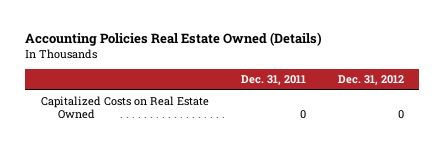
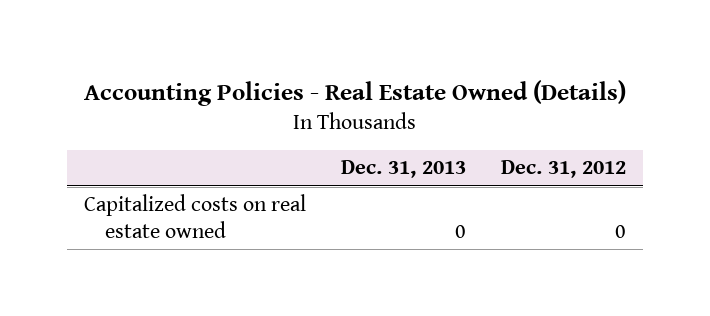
[25,31,323,46] Accounting Policies Real Estate Owned (Details) -> [83,79,626,106] Accounting Policies - Real Estate Owned (Details)
[240,75,306,86] Dec. 31, 2011 -> none
none -> [340,160,466,179] Dec. 31, 2013
[41,96,210,120] Capitalized Costs on Real Estate Owned -> [84,194,307,238] Capitalized costs on real estate owned

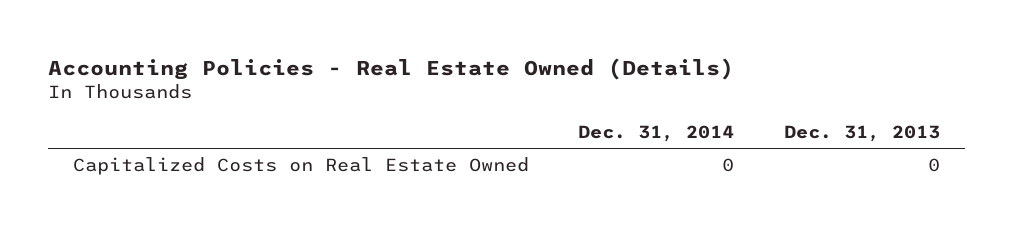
[500,160,626,179] Dec. 31, 2012 -> none
none -> [578,124,735,142] Dec. 31, 2014
[84,194,307,238] Capitalized costs on real estate owned -> [72,157,529,176] Capitalized Costs on Real Estate Owned

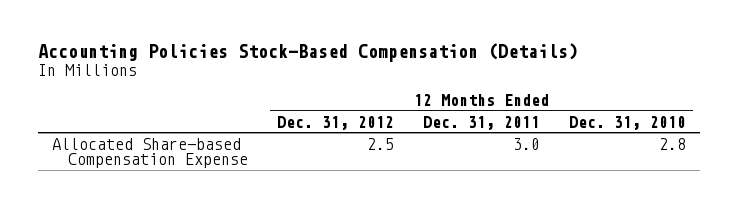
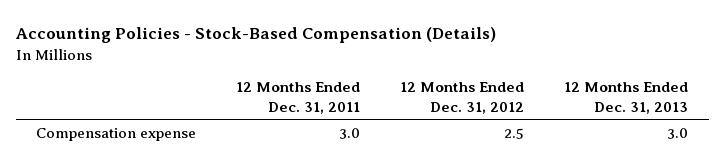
[37,43,578,63] Accounting Policies Stock-Based Compensation (Details) -> [15,27,497,44] Accounting Policies - Stock-Based Compensation (Details)
[569,115,687,130] Dec. 31, 2010 -> none
none -> [564,82,689,114] 12 Months Ended Dec. 31, 2013
[52,137,249,169] Allocated Share-based Compensation Expense -> [36,127,197,141] Compensation expense

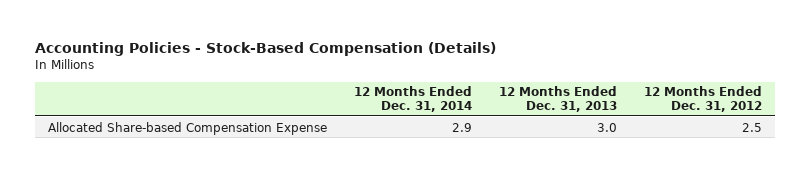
[236,82,361,114] 12 Months Ended Dec. 31, 2011 -> none
none -> [353,86,472,113] 12 Months Ended Dec. 31, 2014
[36,127,197,141] Compensation expense -> [47,121,327,135] Allocated Share-based Compensation Expense

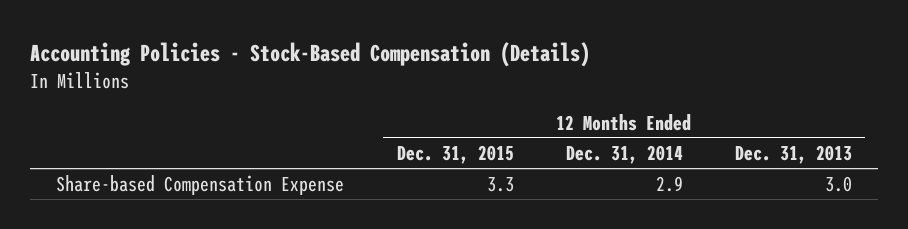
[643,86,762,113] 12 Months Ended Dec. 31, 2012 -> none
none -> [396,145,514,165] Dec. 31, 2015
[47,121,327,135] Allocated Share-based Compensation Expense -> [56,175,345,196] Share-based Compensation Expense

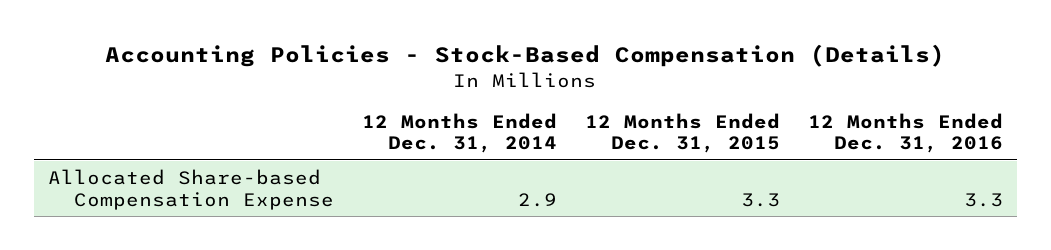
[735,145,853,165] Dec. 31, 2013 -> none
none -> [807,112,1003,154] 12 Months Ended Dec. 31, 2016
[56,175,345,196] Share-based Compensation Expense -> [48,168,334,210] Allocated Share-based Compensation Expense

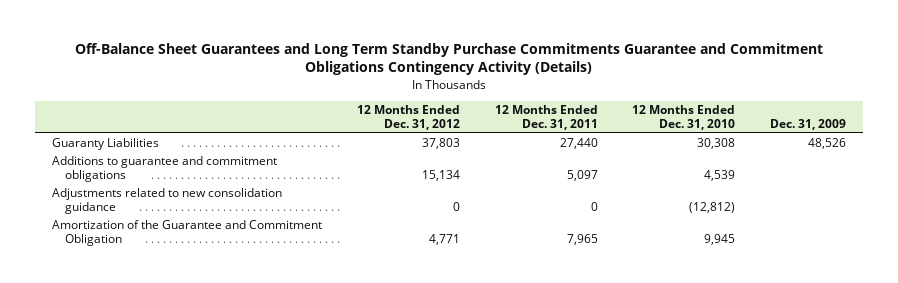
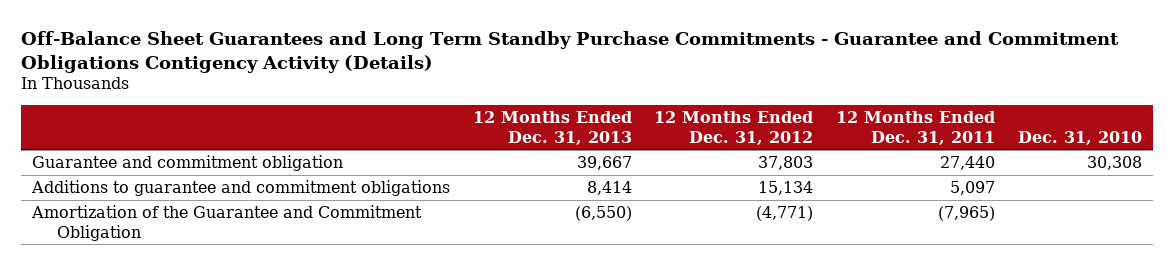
[75,42,824,76] Off-Balance Sheet Guarantees and Long Term Standby Purchase Commitments Guarantee and Commitment Obligations Contingency Activity (Details) -> [20,30,1119,73] Off-Balance Sheet Guarantees and Long Term Standby Purchase Commitments - Guarantee and Commitment Obligations Contigency Activity (Details)
[632,104,736,130] 12 Months Ended Dec. 31, 2010 -> none
[770,118,847,130] Dec. 31, 2009 -> none
none -> [472,110,632,145] 12 Months Ended Dec. 31, 2013
none -> [1017,130,1142,145] Dec. 31, 2010
[52,138,160,151] Guaranty Liabilities -> [32,154,344,171] Guarantee and commitment obligation
[52,188,283,215] Adjustments related to new consolidation guidance -> none
[429,234,461,246] 4,771 -> [756,205,814,221] (4,771)
[566,234,598,246] 7,965 -> [937,205,995,221] (7,965)

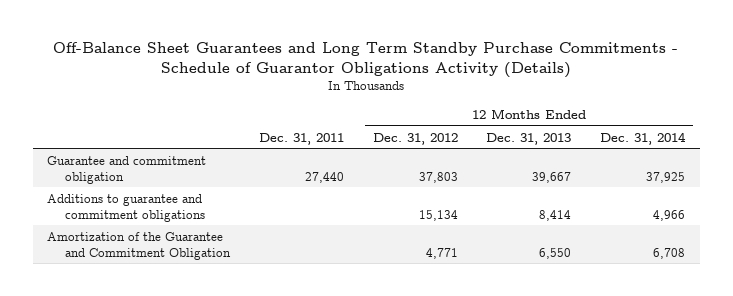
[20,30,1119,73] Off-Balance Sheet Guarantees and Long Term Standby Purchase Commitments - Guarantee and Commitment Obligations Contigency Activity (Details) -> [53,41,679,79] Off-Balance Sheet Guarantees and Long Term Standby Purchase Commitments - Schedule of Guarantor Obligations Activity (Details)
[835,110,995,145] 12 Months Ended Dec. 31, 2011 -> none
[1017,130,1142,145] Dec. 31, 2010 -> none
none -> [258,132,344,145] Dec. 31, 2011
none -> [600,131,687,145] Dec. 31, 2014
[574,205,632,221] (6,550) -> [539,247,572,259] 6,550
[756,205,814,221] (4,771) -> [425,247,458,259] 4,771

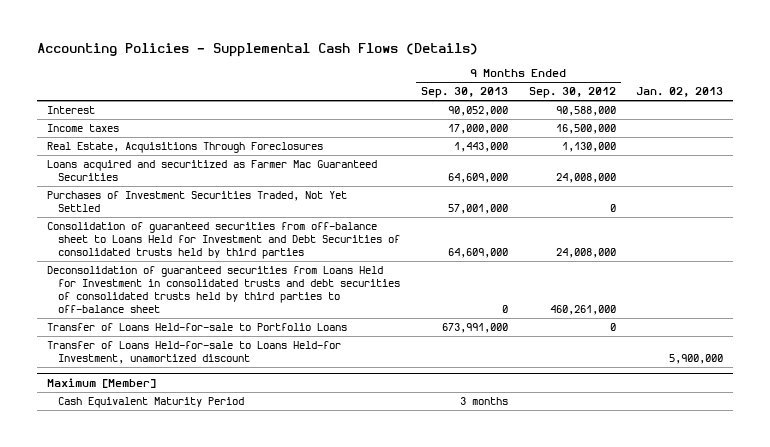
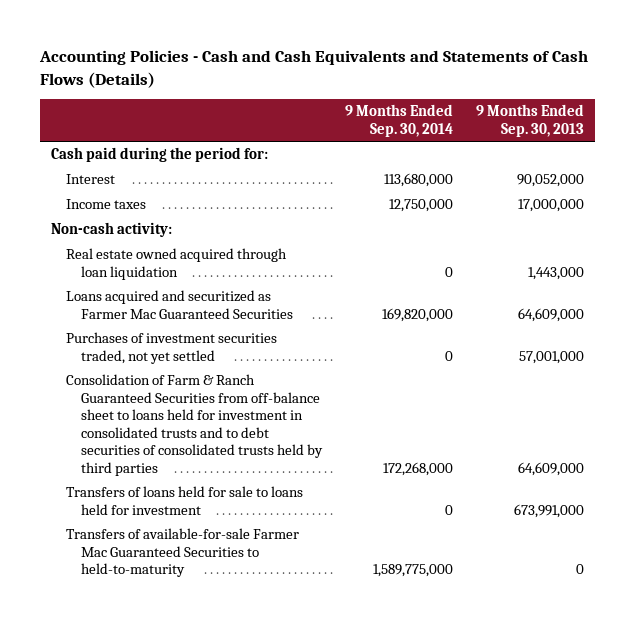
[36,43,478,58] Accounting Policies - Supplemental Cash Flows (Details) -> [38,50,588,88] Accounting Policies - Cash and Cash Equivalents and Statements of Cash Flows (Details)
[528,87,616,99] Sep. 30, 2012 -> none
[636,87,724,98] Jan. 02, 2013 -> none
none -> [344,104,453,137] 9 Months Ended Sep. 30, 2014
none -> [51,147,269,163] Cash paid during the period for:
none -> [51,222,173,238] Non-cash activity:
[47,142,324,154] Real Estate, Acquisitions Through Foreclosures -> [65,248,287,280] Real estate owned acquired through loan liquidation
[47,266,401,313] Deconsolidation of guaranteed securities from Loans Held for Investment in consolidated trusts and debt securities of consolidated trusts held by third parties to off-balance sheet -> none
[47,341,342,365] Transfer of Loans Held-for-sale to Loans Held-for Investment, unamortized discount -> none
[47,377,157,388] Maximum [Member] -> none
[58,397,245,409] Cash Equivalent Maturity Period -> none
[47,191,348,213] Purchases of Investment Securities Traded, Not Yet Settled -> [65,332,277,364] Purchases of investment securities traded, not yet settled
[47,222,401,259] Consolidation of guaranteed securities from off-balance sheet to Loans Held for Investment and Debt Securities of consolidated trusts held by third parties -> [65,374,323,476] Consolidation of Farm & Ranch Guaranteed Securities from off-balance sheet to loans held for investment in consolidated trusts and to debt securities of consolidated trusts held by third parties
[47,323,348,332] Transfer of Loans Held-for-sale to Portfolio Loans -> [65,486,303,515] Transfers of loans held for sale to loans held for investment
none -> [65,528,299,578] Transfers of available-for-sale Farmer Mac Guaranteed Securities to held-to-maturity

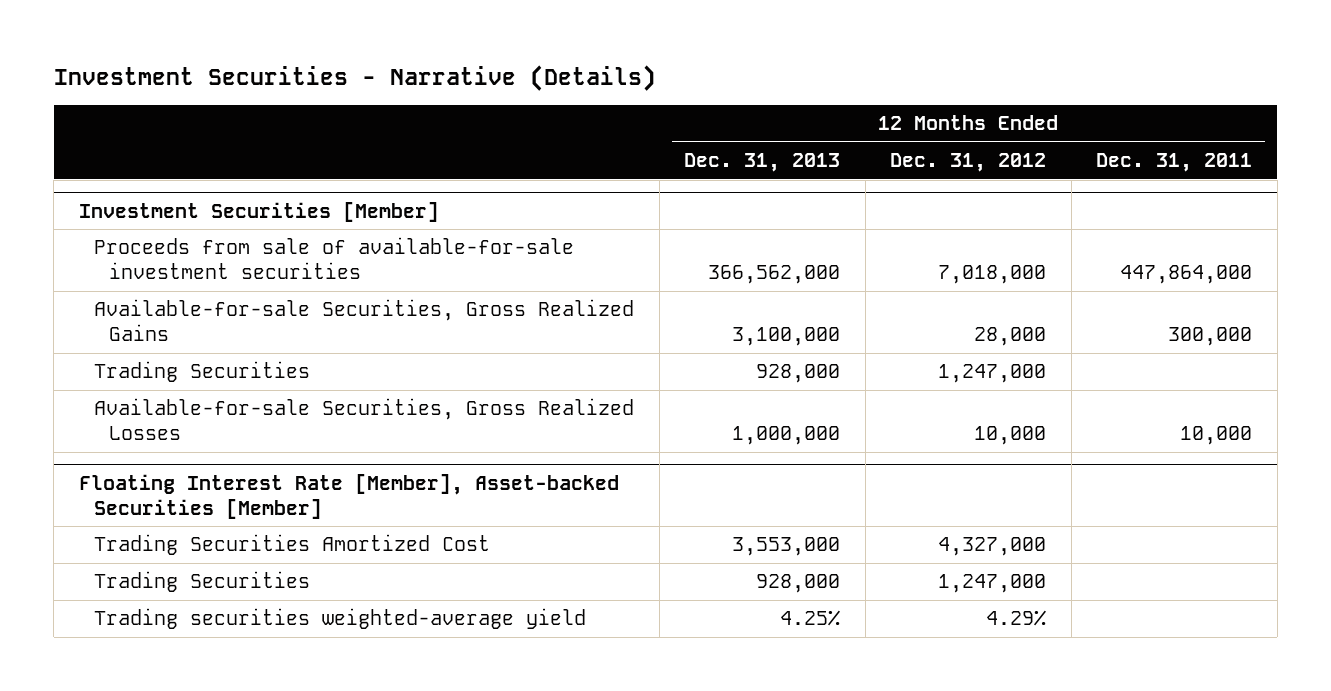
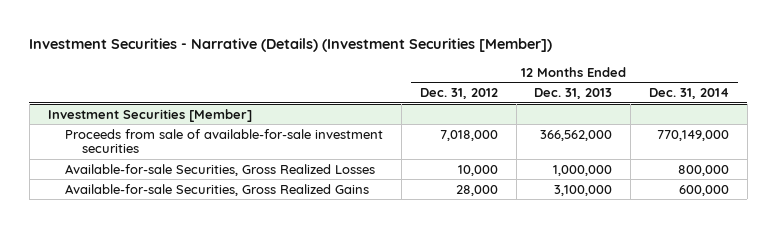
[53,64,656,91] Investment Securities - Narrative (Details) -> [29,38,553,53] Investment Securities - Narrative (Details) (Investment Securities [Member])
[1096,153,1253,173] Dec. 31, 2011 -> none
none -> [649,88,730,100] Dec. 31, 2014
[94,361,311,383] Trading Securities -> none
[79,473,620,519] Floating Interest Rate [Member], Asset-backed Securities [Member] -> none
[94,534,491,556] Trading Securities Amortized Cost -> none
[94,571,311,593] Trading Securities -> none
[94,608,587,630] Trading securities weighted-average yield -> none
[94,299,635,342] Available-for-sale Securities, Gross Realized Gains -> [65,183,370,196] Available-for-sale Securities, Gross Realized Gains

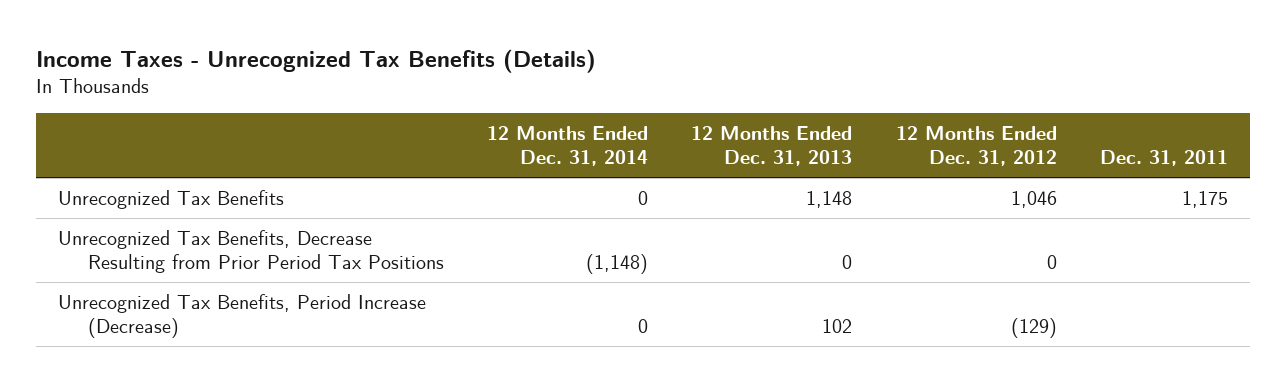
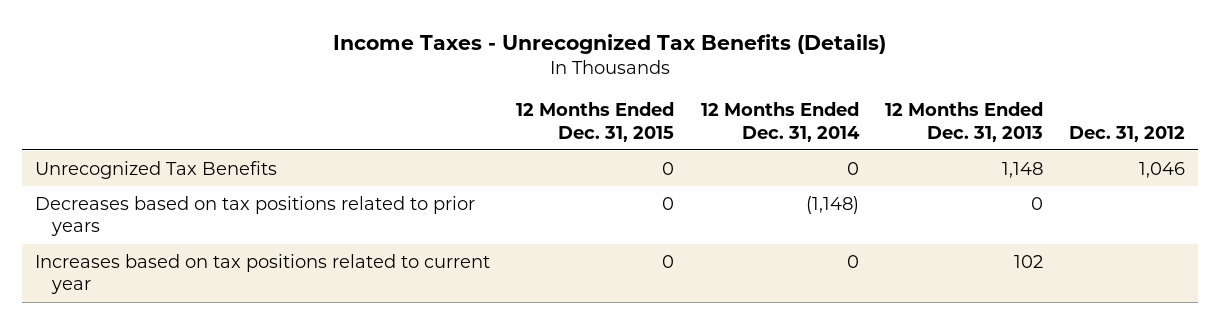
[895,125,1057,167] 12 Months Ended Dec. 31, 2012 -> none
[1099,150,1228,167] Dec. 31, 2011 -> none
none -> [516,102,675,142] 12 Months Ended Dec. 31, 2015
none -> [1068,125,1185,142] Dec. 31, 2012
[57,229,444,274] Unrecognized Tax Benefits, Decrease Resulting from Prior Period Tax Positions -> [35,195,476,237] Decreases based on tax positions related to prior years
[57,293,426,339] Unrecognized Tax Benefits, Period Increase (Decrease) -> [35,253,491,295] Increases based on tax positions related to current year

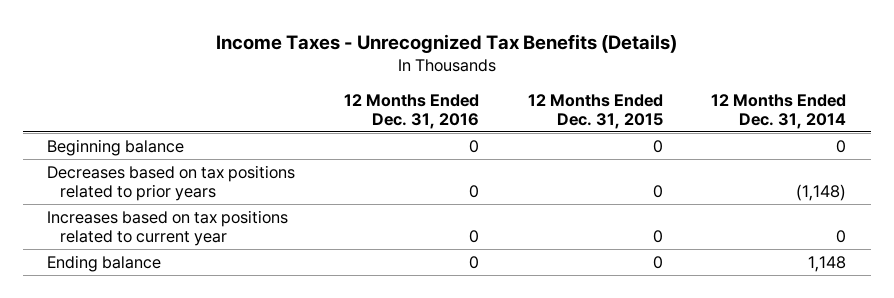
[884,102,1043,142] 12 Months Ended Dec. 31, 2013 -> none
[1068,125,1185,142] Dec. 31, 2012 -> none
none -> [344,93,480,129] 12 Months Ended Dec. 31, 2016
[35,160,278,179] Unrecognized Tax Benefits -> [47,138,185,156] Beginning balance
none -> [47,254,162,272] Ending balance

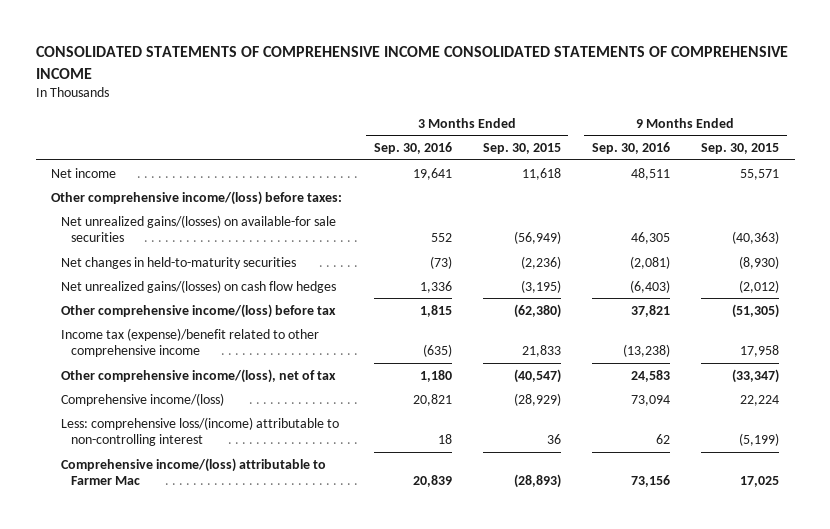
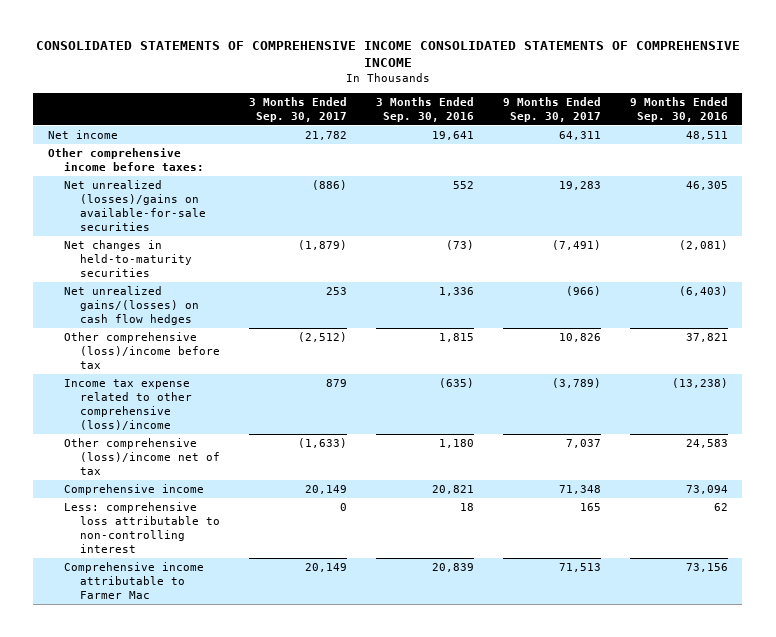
[482,142,561,154] Sep. 30, 2015 -> none
[700,142,779,154] Sep. 30, 2015 -> none
none -> [248,96,347,122] 3 Months Ended Sep. 30, 2017
none -> [502,96,601,122] 9 Months Ended Sep. 30, 2017
[51,190,343,205] Other comprehensive income/(loss) before taxes: -> [47,147,204,171] Other comprehensive income before taxes:
[61,214,337,243] Net unrealized gains/(losses) on available-for sale securities -> [63,179,206,231] Net unrealized (losses)/gains on available-for-sale securities
[61,303,337,318] Other comprehensive income/(loss) before tax -> [63,331,220,369] Other comprehensive (loss)/income before tax
[61,327,320,358] Income tax (expense)/benefit related to other comprehensive income -> [63,378,192,430] Income tax expense related to other comprehensive (loss)/income
[61,368,337,383] Other comprehensive income/(loss), net of tax -> [63,437,220,475] Other comprehensive (loss)/income net of tax
[61,392,225,406] Comprehensive income/(loss) -> [63,483,204,495] Comprehensive income
[61,416,340,447] Less: comprehensive loss/(income) attributable to non-controlling interest -> [63,501,220,553] Less: comprehensive loss attributable to non-controlling interest
[61,457,327,486] Comprehensive income/(loss) attributable to Farmer Mac -> [63,561,204,599] Comprehensive income attributable to Farmer Mac

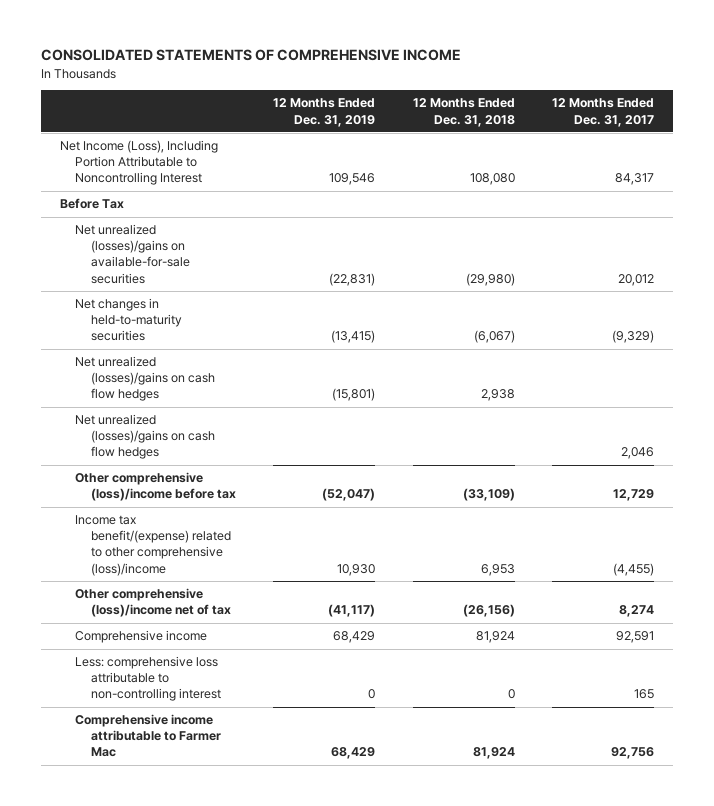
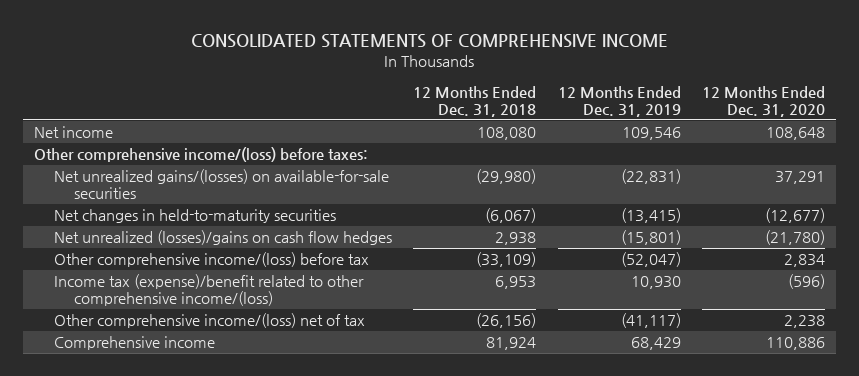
[552,98,655,127] 12 Months Ended Dec. 31, 2017 -> none
none -> [701,85,825,117] 12 Months Ended Dec. 31, 2020
[59,140,218,186] Net Income (Loss), Including Portion Attributable to Noncontrolling Interest -> [33,126,113,139] Net income
[59,198,124,210] Before Tax -> [33,147,368,163] Other comprehensive income/(loss) before taxes:
[75,224,190,284] Net unrealized (losses)/gains on available-for-sale securities -> [53,169,389,200] Net unrealized gains/(losses) on available-for-sale securities
[75,414,215,460] Net unrealized (losses)/gains on cash flow hedges -> none
[75,472,236,502] Other comprehensive (loss)/income before tax -> [53,252,369,268] Other comprehensive income/(loss) before tax
[75,515,231,576] Income tax benefit/(expense) related to other comprehensive (loss)/income -> [53,274,364,307] Income tax (expense)/benefit related to other comprehensive income/(loss)
[75,588,231,618] Other comprehensive (loss)/income net of tax -> [53,313,365,329] Other comprehensive income/(loss) net of tax
[75,656,221,702] Less: comprehensive loss attributable to non-controlling interest -> none
[75,714,221,758] Comprehensive income attributable to Farmer Mac -> none

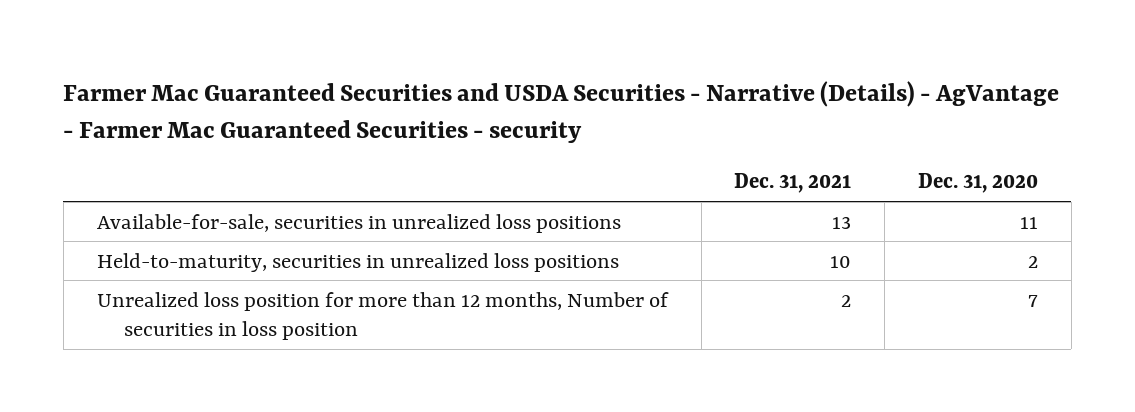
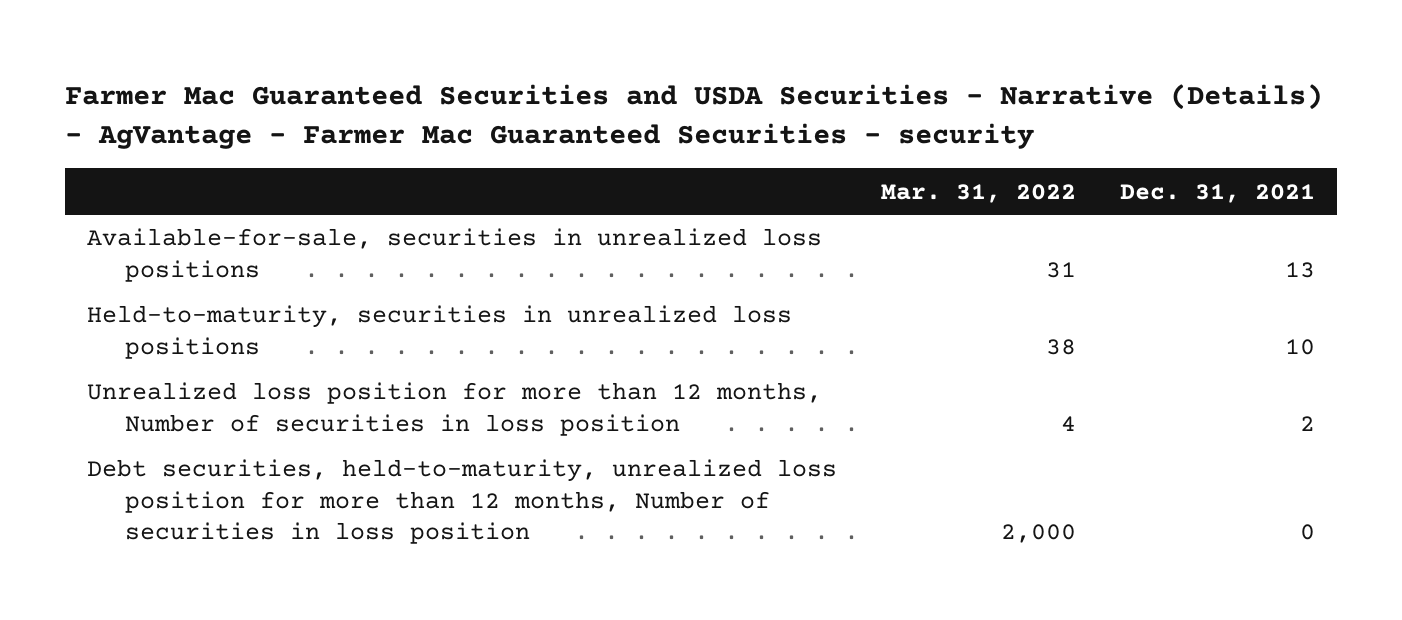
[917,173,1038,194] Dec. 31, 2020 -> none
none -> [881,183,1077,203] Mar. 31, 2022
none -> [87,459,838,544] Debt securities, held-to-maturity, unrealized loss position for more than 12 months, Number of securities in loss position

